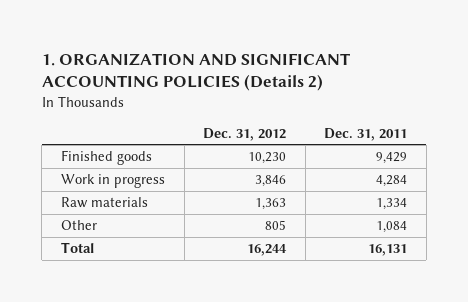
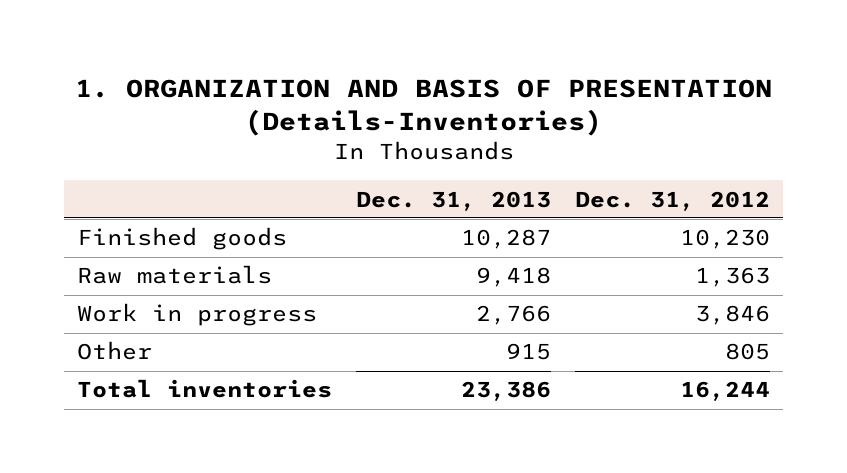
[41,52,350,92] 1. ORGANIZATION AND SIGNIFICANT ACCOUNTING POLICIES (Details 2) -> [74,79,772,137] 1. ORGANIZATION AND BASIS OF PRESENTATION (Details-Inventories)
[324,127,408,141] Dec. 31, 2011 -> none
none -> [356,190,552,211] Dec. 31, 2013
[60,174,165,189] Work in progress -> [76,303,317,327] Work in progress
[60,242,94,254] Total -> [76,379,332,399] Total inventories

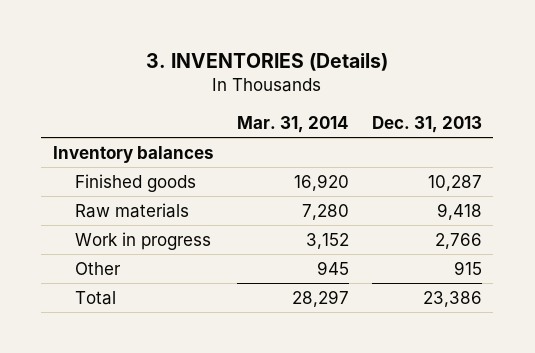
[74,79,772,137] 1. ORGANIZATION AND BASIS OF PRESENTATION (Details-Inventories) -> [146,52,389,71] 3. INVENTORIES (Details)
[575,190,771,211] Dec. 31, 2012 -> none
none -> [236,115,349,133] Mar. 31, 2014
none -> [52,145,214,163] Inventory balances
[76,379,332,399] Total inventories -> [75,290,117,305] Total

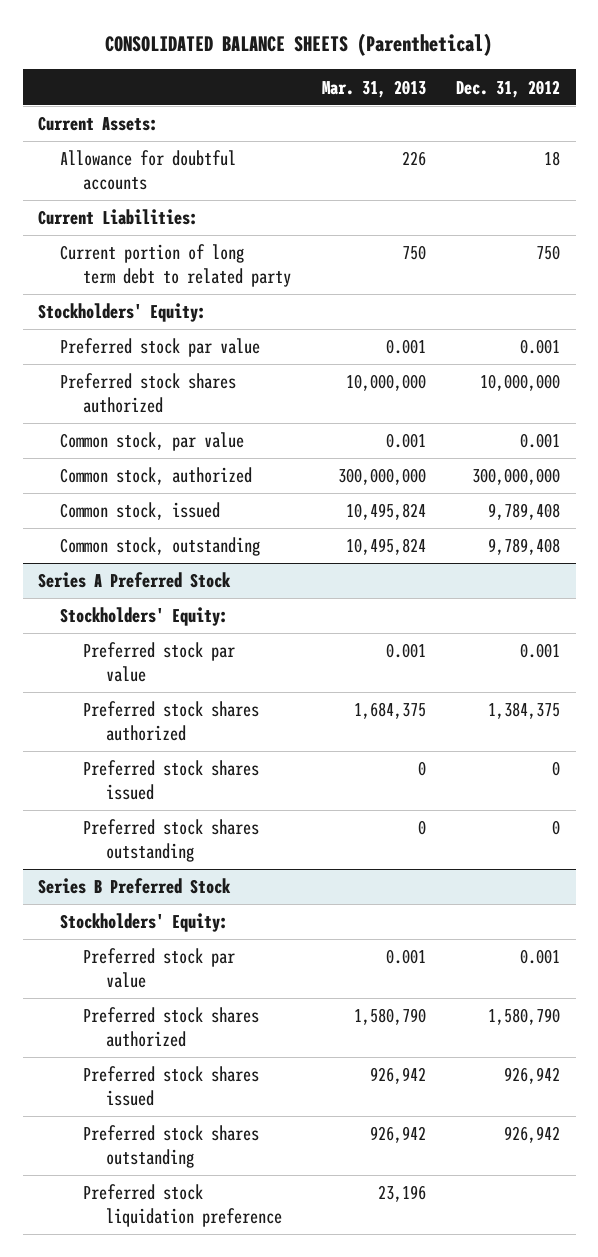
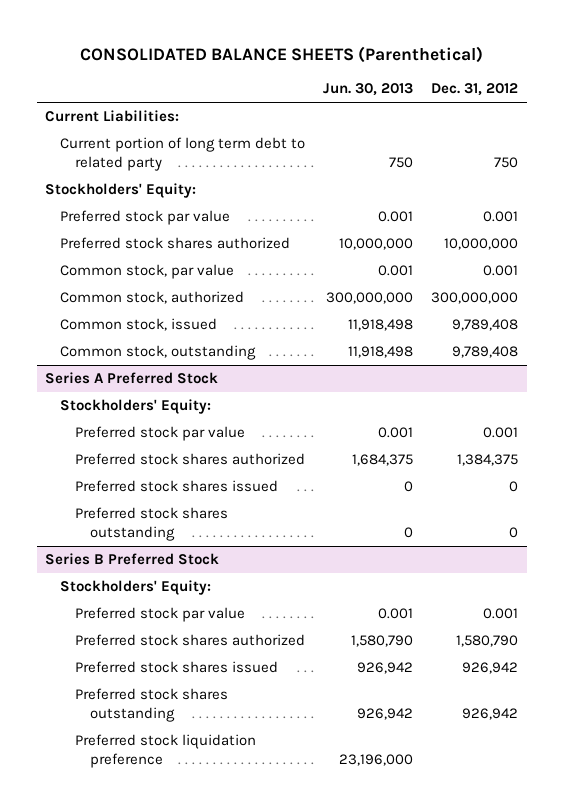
[321,79,426,98] Mar. 31, 2013 -> none
none -> [323,83,414,97] Jun. 30, 2013
[37,116,158,132] Current Assets: -> none
[60,150,237,190] Allowance for doubtful accounts -> none

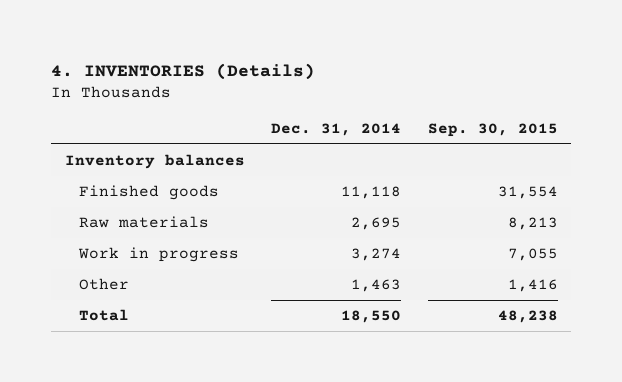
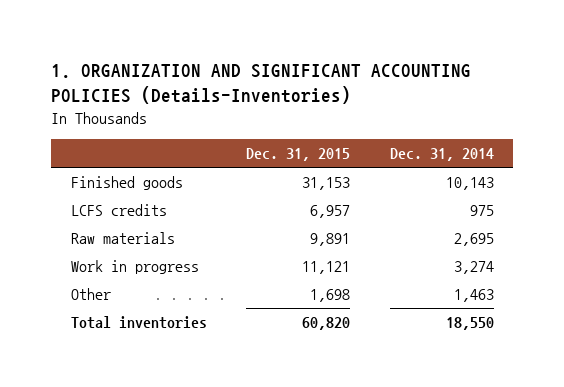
[51,62,316,80] 4. INVENTORIES (Details) -> [50,63,471,105] 1. ORGANIZATION AND SIGNIFICANT ACCOUNTING POLICIES (Details-Inventories)
[427,122,558,137] Sep. 30, 2015 -> none
none -> [246,148,351,162] Dec. 31, 2015
[64,154,245,170] Inventory balances -> none
[341,186,402,200] 11,118 -> [445,177,494,191] 10,143
none -> [70,204,167,217] LCFS credits
[79,309,130,322] Total -> [70,316,207,330] Total inventories

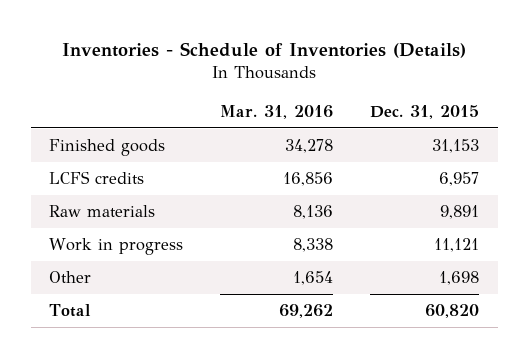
[50,63,471,105] 1. ORGANIZATION AND SIGNIFICANT ACCOUNTING POLICIES (Details-Inventories) -> [62,42,467,59] Inventories - Schedule of Inventories (Details)
[389,148,494,162] Dec. 31, 2014 -> none
none -> [220,104,334,119] Mar. 31, 2016
[70,316,207,330] Total inventories -> [49,304,92,318] Total

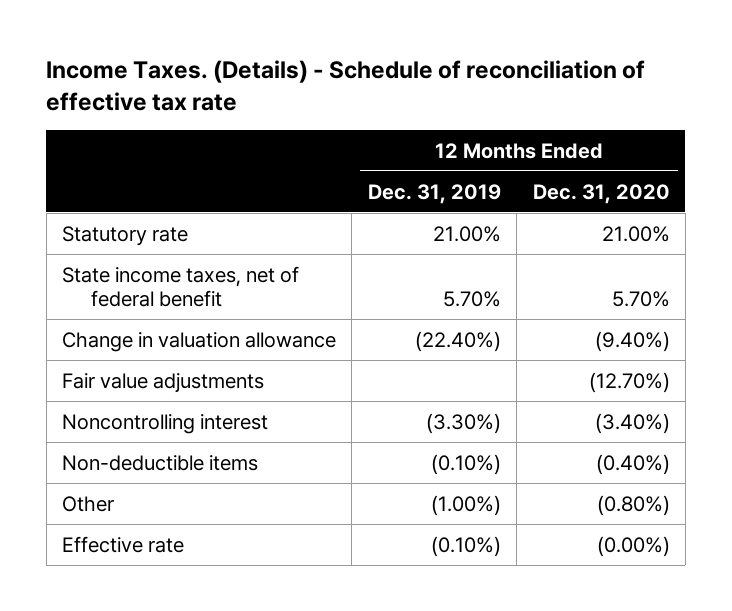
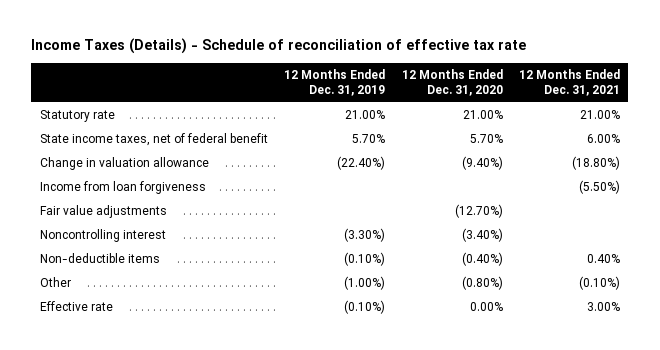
[46,59,646,111] Income Taxes. (Details) - Schedule of reconciliation of effective tax rate -> [31,38,527,55] Income Taxes (Details) - Schedule of reconciliation of effective tax rate
none -> [519,68,621,97] 12 Months Ended Dec. 31, 2021
none -> [39,181,206,195] Income from loan forgiveness
[596,535,670,557] (0.00%) -> [469,302,503,312] 0.00%

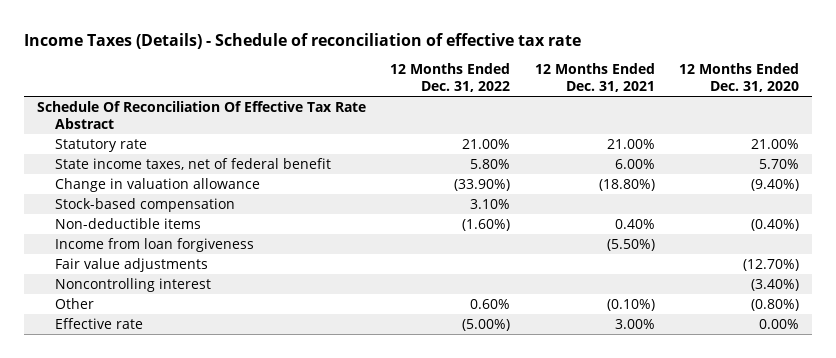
[284,68,386,97] 12 Months Ended Dec. 31, 2019 -> none
none -> [390,63,511,92] 12 Months Ended Dec. 31, 2022
none -> [36,101,366,129] Schedule Of Reconciliation Of Effective Tax Rate Abstract
none -> [55,198,236,213] Stock-based compensation
[39,253,160,264] Non-deductible items -> [55,218,202,230] Non-deductible items

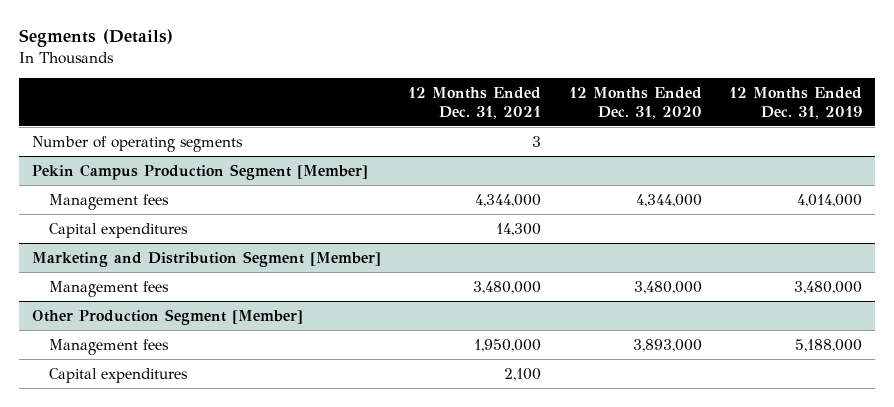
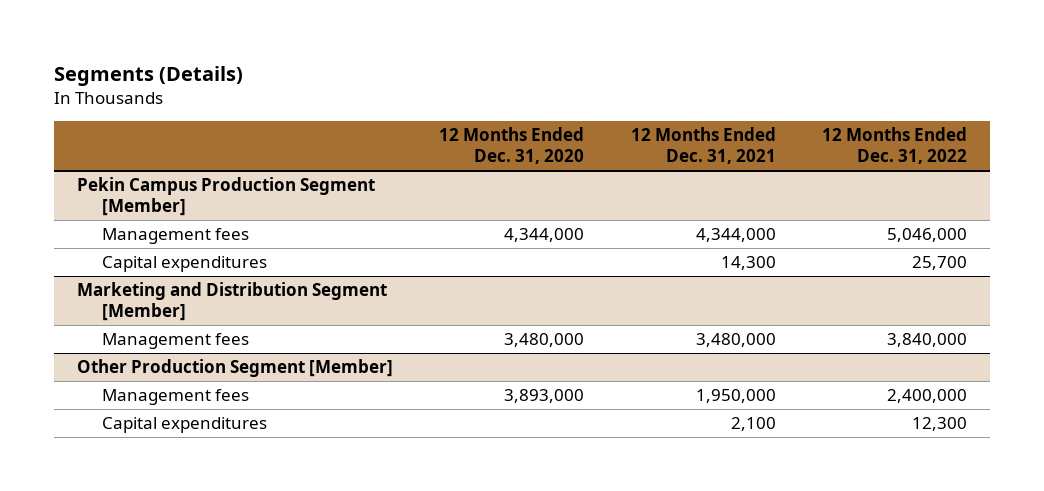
[728,87,862,119] 12 Months Ended Dec. 31, 2019 -> none
none -> [821,127,967,165] 12 Months Ended Dec. 31, 2022
[32,135,244,152] Number of operating segments -> none

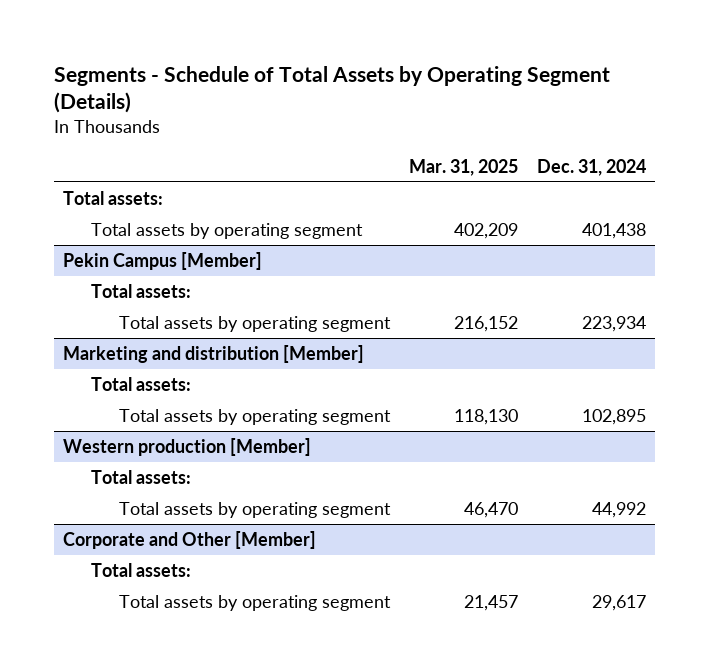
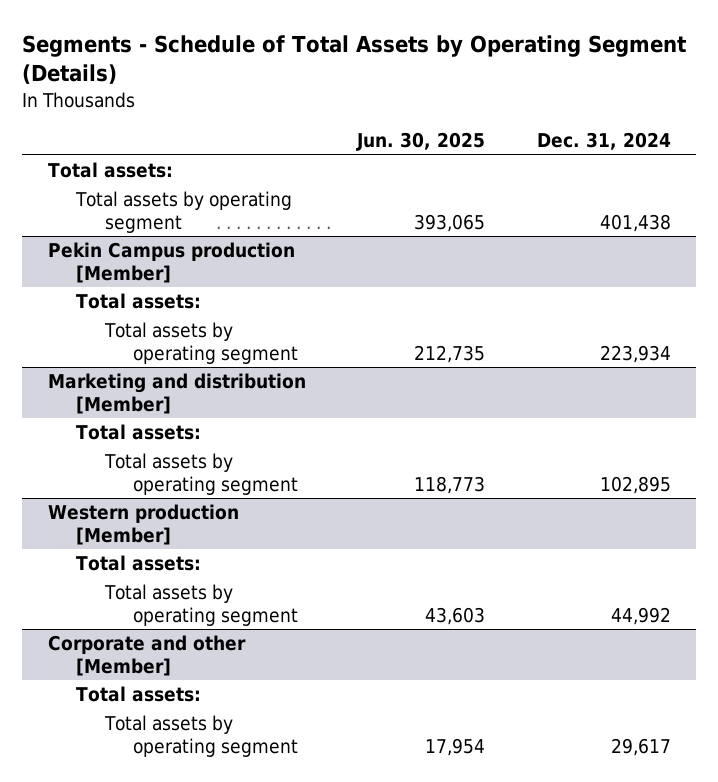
[409,159,519,177] Mar. 31, 2025 -> none
none -> [356,132,486,152] Jun. 30, 2025
[63,251,263,270] Pekin Campus [Member] -> [47,242,295,283] Pekin Campus production [Member]
[63,530,317,549] Corporate and Other [Member] -> [47,635,246,676] Corporate and other [Member]

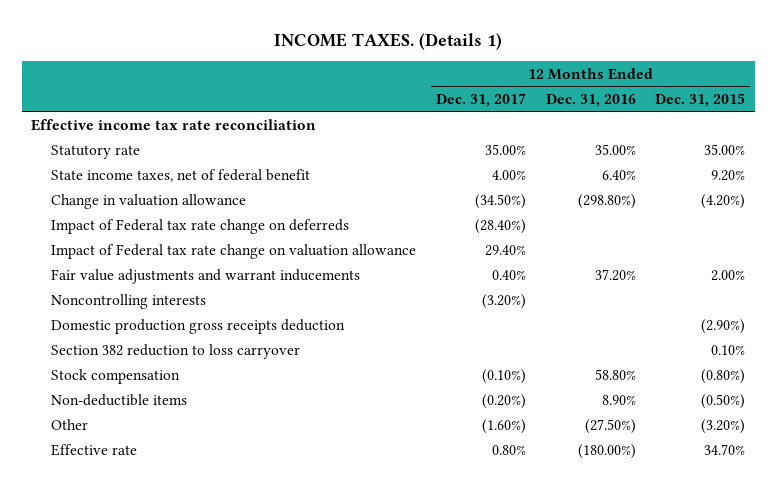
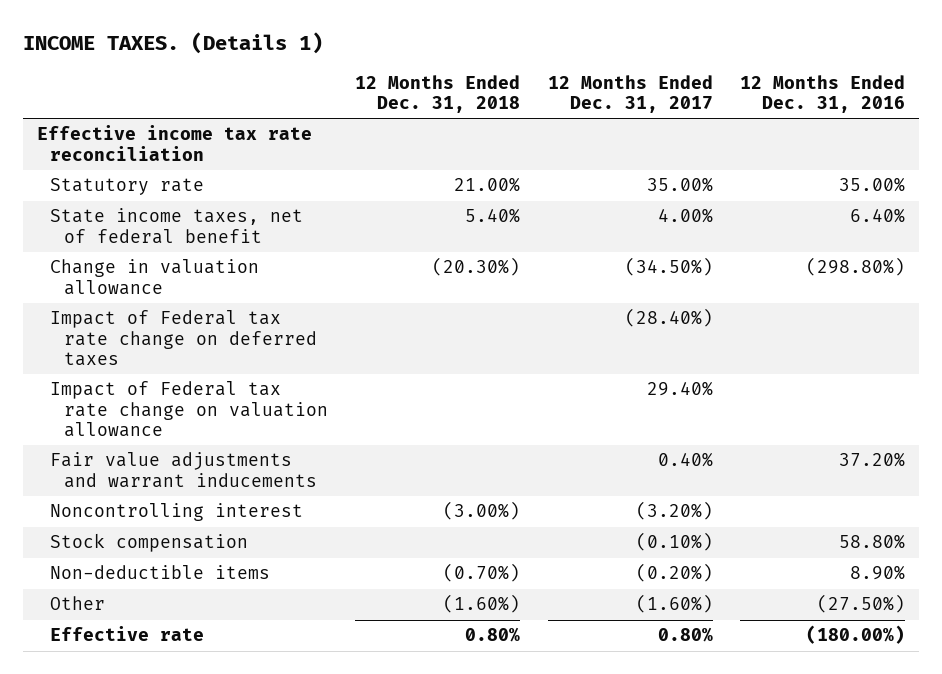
[655,92,746,107] Dec. 31, 2015 -> none
none -> [355,74,521,113] 12 Months Ended Dec. 31, 2018
[51,218,350,234] Impact of Federal tax rate change on deferreds -> [50,310,317,366] Impact of Federal tax rate change on deferred taxes
[51,318,346,334] Domestic production gross receipts deduction -> none
[51,343,301,359] Section 382 reduction to loss carryover -> none
[51,293,207,309] Noncontrolling interests -> [50,503,304,522] Noncontrolling interest

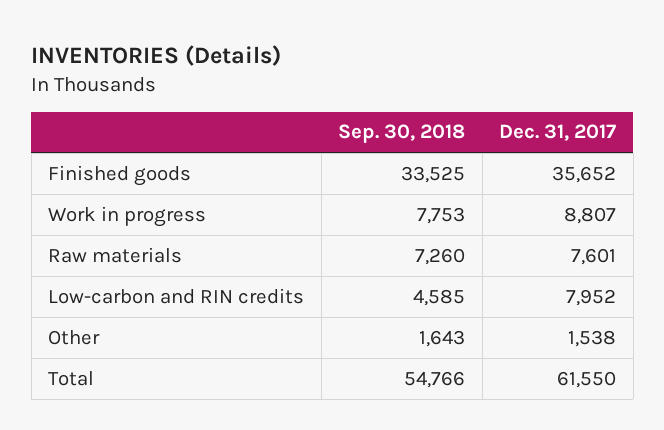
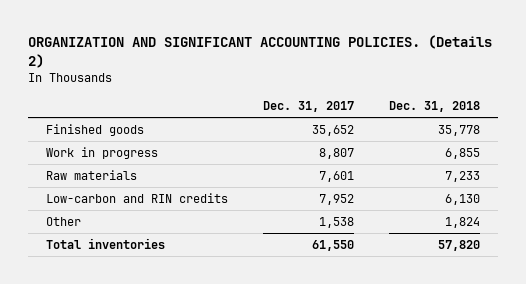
[31,45,282,67] INVENTORIES (Details) -> [28,35,493,68] ORGANIZATION AND SIGNIFICANT ACCOUNTING POLICIES. (Details 2)
[338,124,466,144] Sep. 30, 2018 -> none
none -> [389,101,481,113] Dec. 31, 2018
[48,370,95,386] Total -> [45,237,165,249] Total inventories

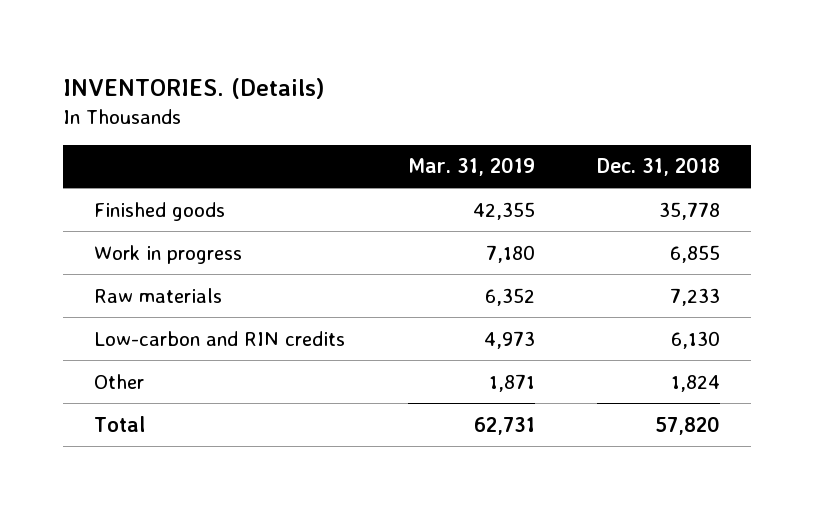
[28,35,493,68] ORGANIZATION AND SIGNIFICANT ACCOUNTING POLICIES. (Details 2) -> [63,77,326,99] INVENTORIES. (Details)
[262,101,354,113] Dec. 31, 2017 -> none
none -> [407,157,535,177] Mar. 31, 2019
[45,237,165,249] Total inventories -> [94,415,146,432] Total

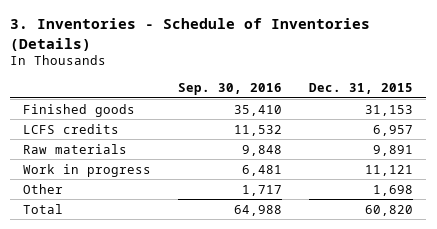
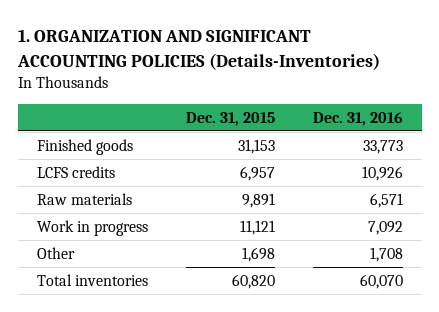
[10,18,371,51] 3. Inventories - Schedule of Inventories (Details) -> [16,29,380,70] 1. ORGANIZATION AND SIGNIFICANT ACCOUNTING POLICIES (Details-Inventories)
[178,83,283,96] Sep. 30, 2016 -> none
none -> [312,111,403,126] Dec. 31, 2016
[23,203,64,214] Total -> [36,273,148,286] Total inventories

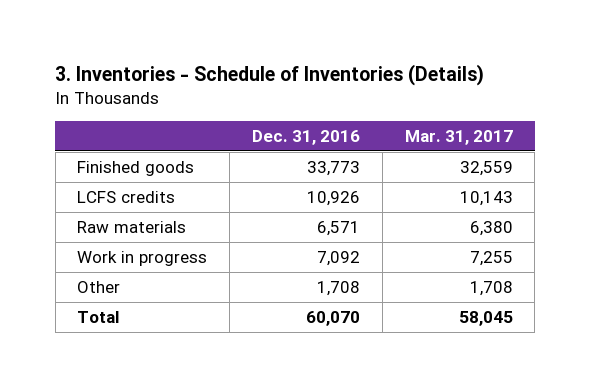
[16,29,380,70] 1. ORGANIZATION AND SIGNIFICANT ACCOUNTING POLICIES (Details-Inventories) -> [55,64,485,87] 3. Inventories - Schedule of Inventories (Details)
[185,111,275,126] Dec. 31, 2015 -> none
none -> [404,129,513,145] Mar. 31, 2017
[36,273,148,286] Total inventories -> [77,310,120,323] Total

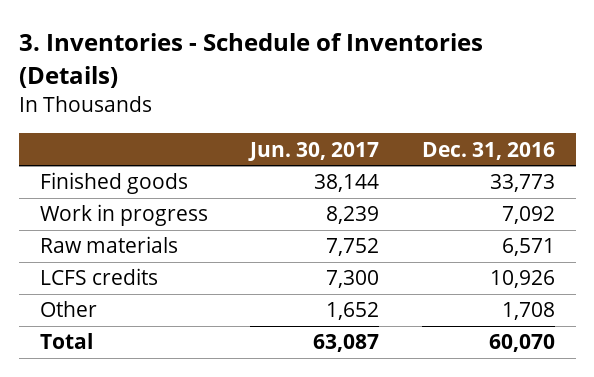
[404,129,513,145] Mar. 31, 2017 -> none
none -> [248,141,380,161] Jun. 30, 2017
[77,220,187,233] Raw materials -> [39,236,178,254] Raw materials
[77,190,176,203] LCFS credits -> [39,268,158,286] LCFS credits

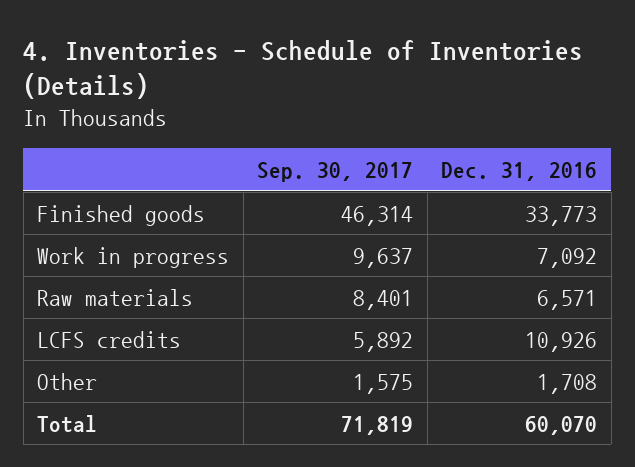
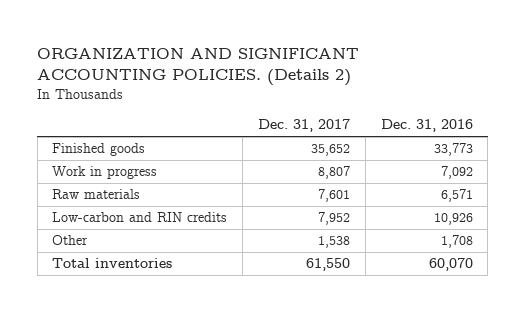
[23,39,584,100] 4. Inventories - Schedule of Inventories (Details) -> [37,47,360,87] ORGANIZATION AND SIGNIFICANT ACCOUNTING POLICIES. (Details 2)
[257,161,414,182] Sep. 30, 2017 -> none
none -> [258,119,351,133] Dec. 31, 2017
[37,330,182,348] LCFS credits -> [52,212,228,223] Low-carbon and RIN credits
[37,414,98,433] Total -> [52,258,173,269] Total inventories

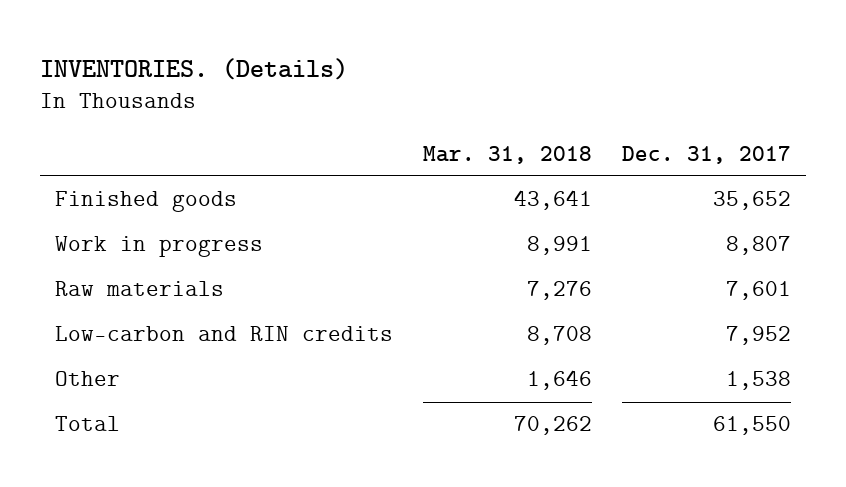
[37,47,360,87] ORGANIZATION AND SIGNIFICANT ACCOUNTING POLICIES. (Details 2) -> [40,57,349,80] INVENTORIES. (Details)
[380,119,473,133] Dec. 31, 2016 -> none
none -> [422,145,592,164] Mar. 31, 2018
[52,258,173,269] Total inventories -> [55,416,121,432] Total

